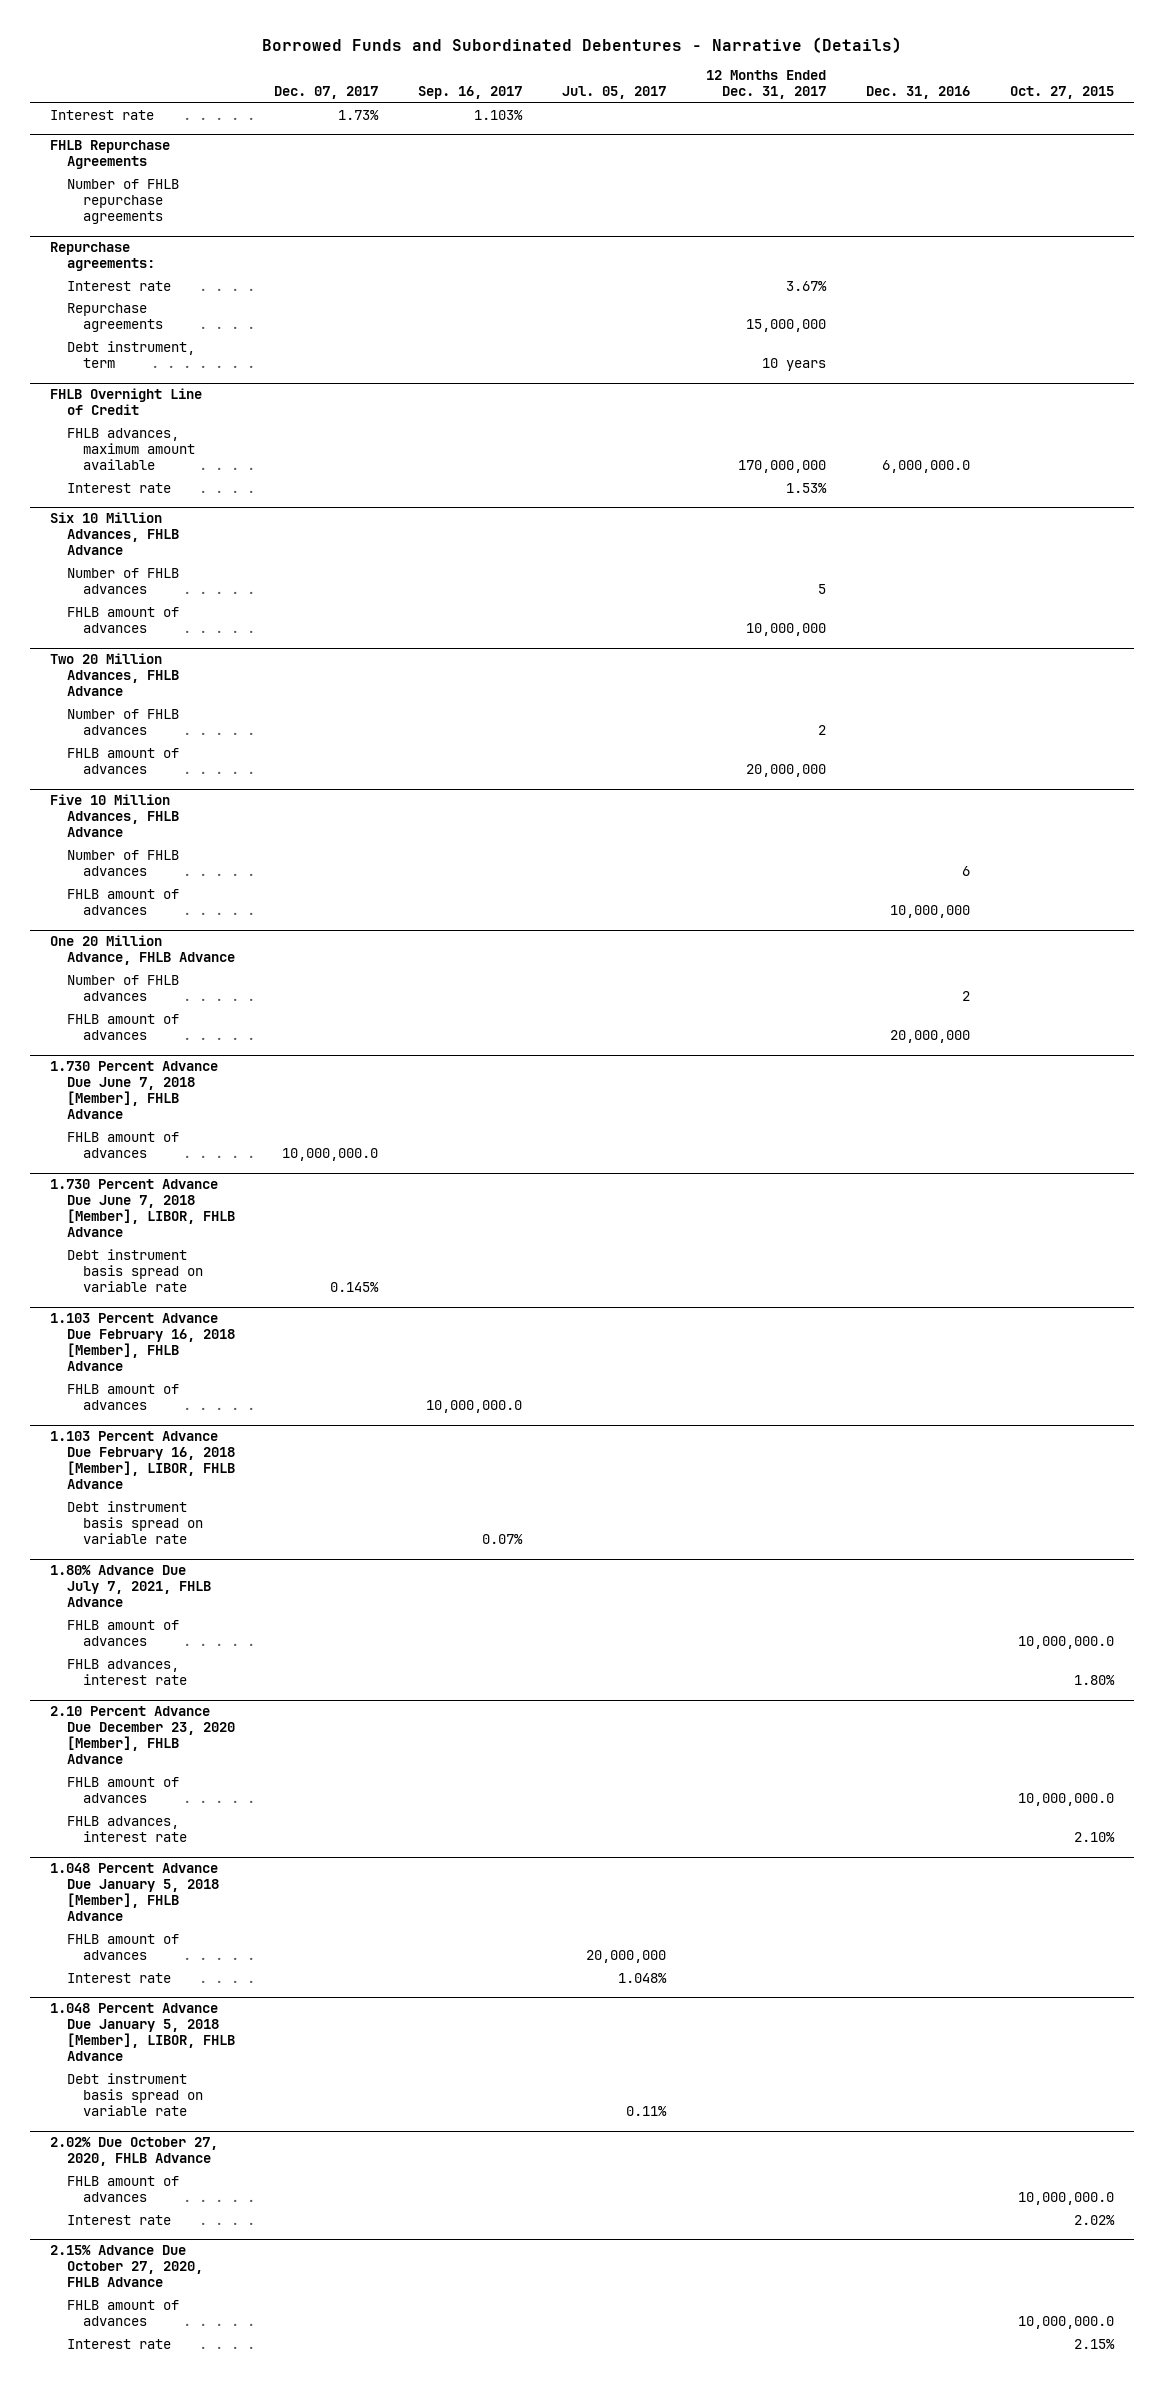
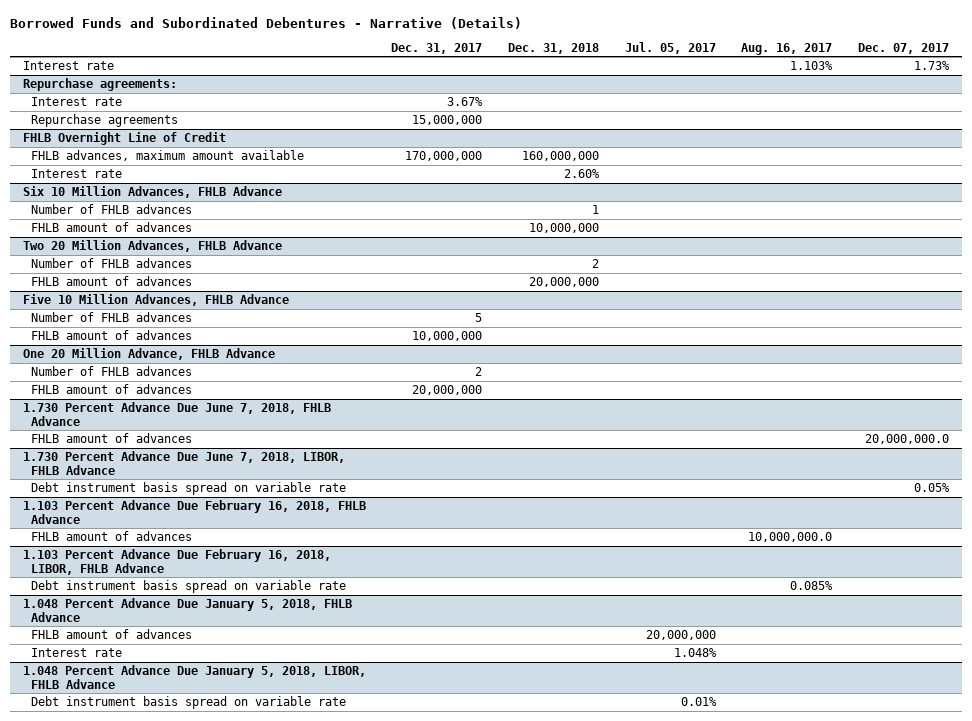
[418,86,523,100] Sep. 16, 2017 -> none
[705,70,826,100] 12 Months Ended Dec. 31, 2017 -> none
[865,86,970,100] Dec. 31, 2016 -> none
[1009,86,1114,100] Oct. 27, 2015 -> none
none -> [391,42,483,54] Dec. 31, 2017
none -> [508,42,600,54] Dec. 31, 2018
none -> [741,42,833,55] Aug. 16, 2017
[49,140,170,170] FHLB Repurchase Agreements -> none
[66,179,179,225] Number of FHLB repurchase agreements -> none
[66,341,195,369] Debt instrument, term -> none
[49,1061,218,1120] 1.730 Percent Advance Due June 7, 2018 [Member], FHLB Advance -> [22,401,331,426] 1.730 Percent Advance Due June 7, 2018, FHLB Advance
[282,1148,379,1162] 10,000,000.0 -> [864,433,949,444] 20,000,000.0
[49,1179,235,1238] 1.730 Percent Advance Due June 7, 2018 [Member], LIBOR, FHLB Advance -> [22,450,345,475] 1.730 Percent Advance Due June 7, 2018, LIBOR, FHLB Advance
[330,1282,380,1293] 0.145% -> [913,482,950,492] 0.05%
[49,1313,235,1372] 1.103 Percent Advance Due February 16, 2018 [Member], FHLB Advance -> [22,499,366,524] 1.103 Percent Advance Due February 16, 2018, FHLB Advance
[49,1431,235,1490] 1.103 Percent Advance Due February 16, 2018 [Member], LIBOR, FHLB Advance -> [22,548,331,575] 1.103 Percent Advance Due February 16, 2018, LIBOR, FHLB Advance
[49,1565,211,1608] 1.80% Advance Due July 7, 2021, FHLB Advance -> none
[66,1620,179,1647] FHLB amount of advances -> none
[66,1659,188,1686] FHLB advances, interest rate -> none
[49,1706,235,1765] 2.10 Percent Advance Due December 23, 2020 [Member], FHLB Advance -> none
[66,1777,179,1804] FHLB amount of advances -> none
[66,1816,188,1843] FHLB advances, interest rate -> none
[49,1863,219,1922] 1.048 Percent Advance Due January 5, 2018 [Member], FHLB Advance -> [22,597,352,622] 1.048 Percent Advance Due January 5, 2018, FHLB Advance
[49,2137,218,2167] 2.02% Due October 27, 2020, FHLB Advance -> none
[66,2176,179,2203] FHLB amount of advances -> none
[66,2215,171,2226] Interest rate -> none
[49,2245,203,2288] 2.15% Advance Due October 27, 2020, FHLB Advance -> none
[66,2300,179,2327] FHLB amount of advances -> none
[66,2339,171,2350] Interest rate -> none
[49,2003,235,2062] 1.048 Percent Advance Due January 5, 2018 [Member], LIBOR, FHLB Advance -> [22,664,366,689] 1.048 Percent Advance Due January 5, 2018, LIBOR, FHLB Advance
[626,2106,668,2117] 0.11% -> [680,696,717,706] 0.01%

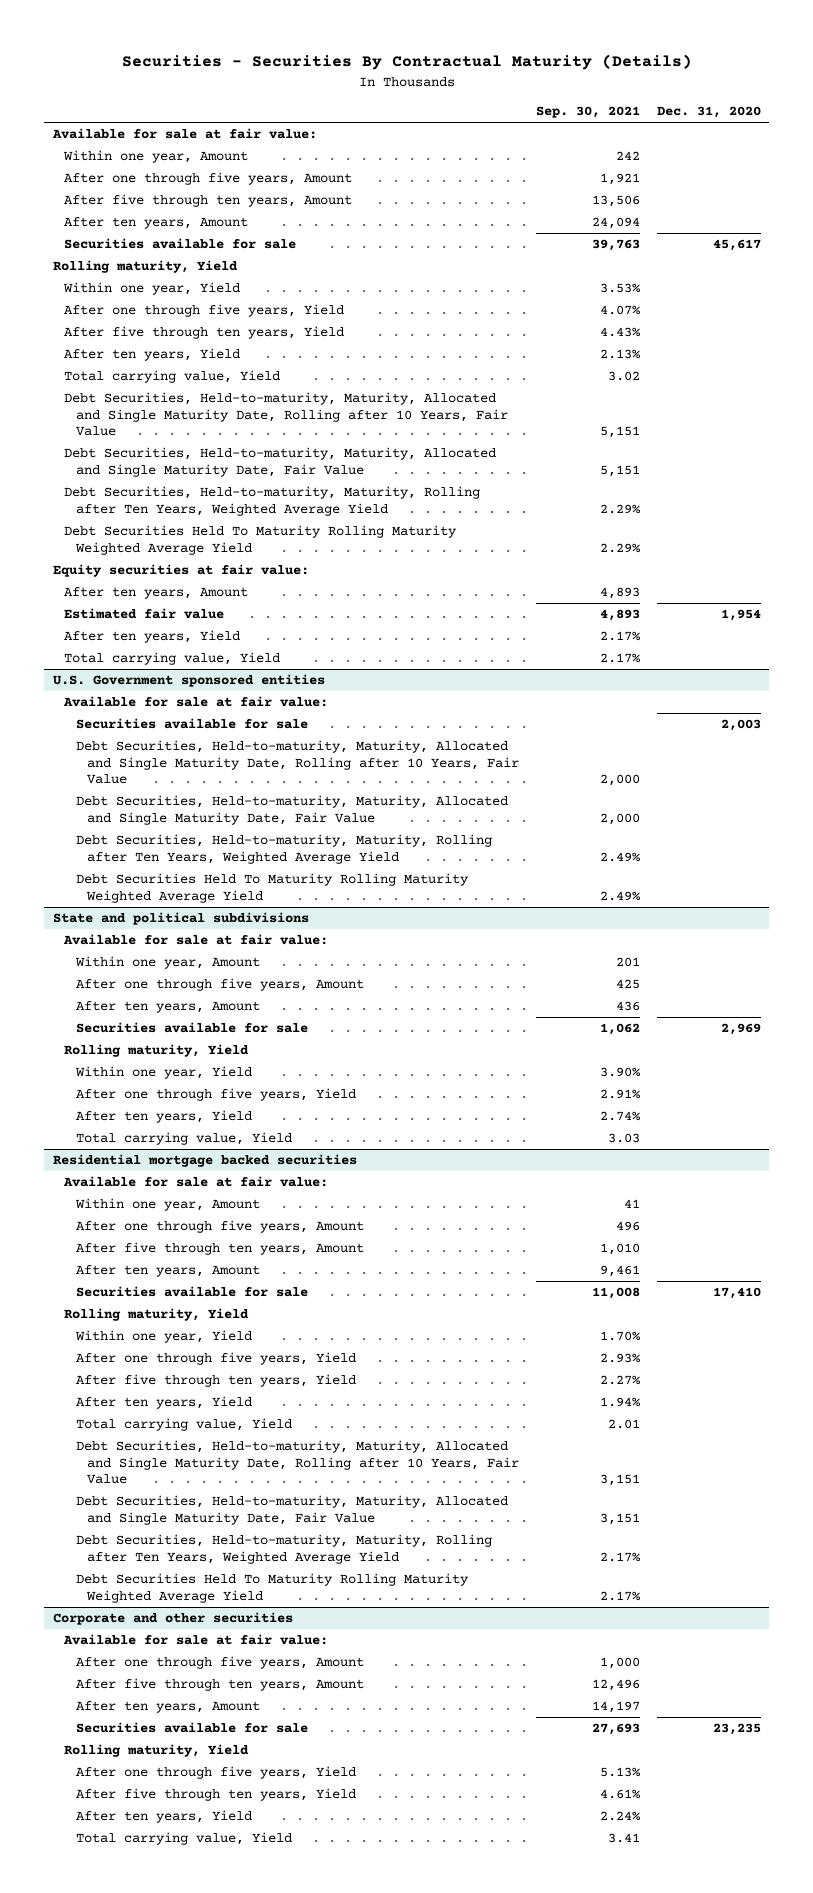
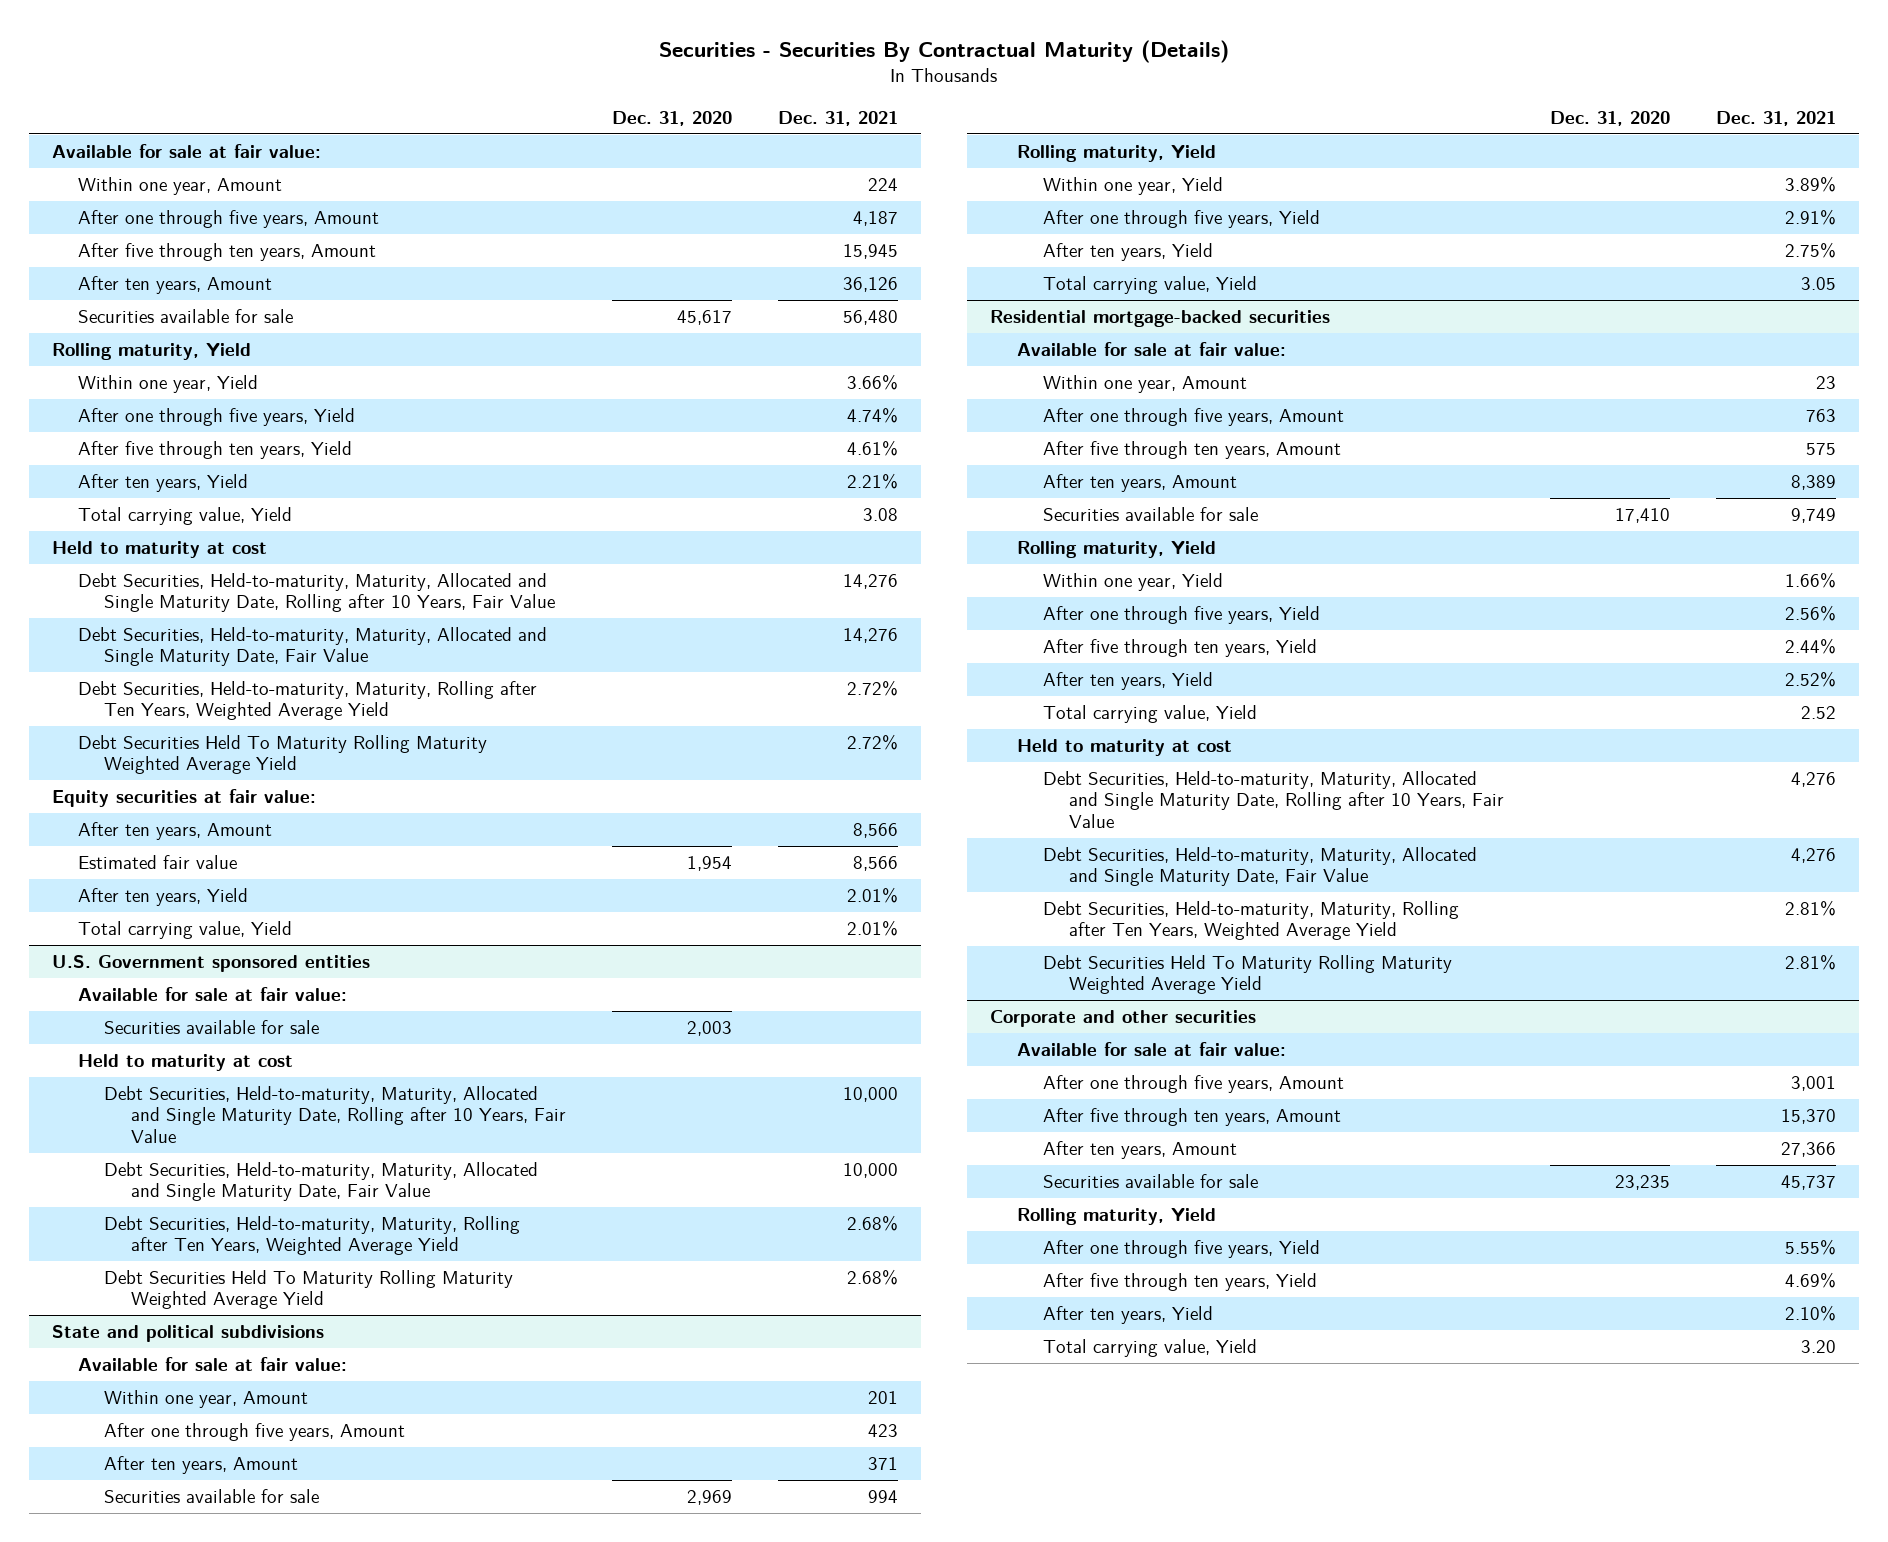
[535,106,640,119] Sep. 30, 2021 -> none
none -> [777,110,898,126] Dec. 31, 2021
none -> [51,540,267,558] Held to maturity at cost
none -> [78,1053,294,1071] Held to maturity at cost
[52,1154,357,1168] Residential mortgage backed securities -> [990,309,1331,327] Residential mortgage-backed securities
none -> [1016,738,1232,756] Held to maturity at cost

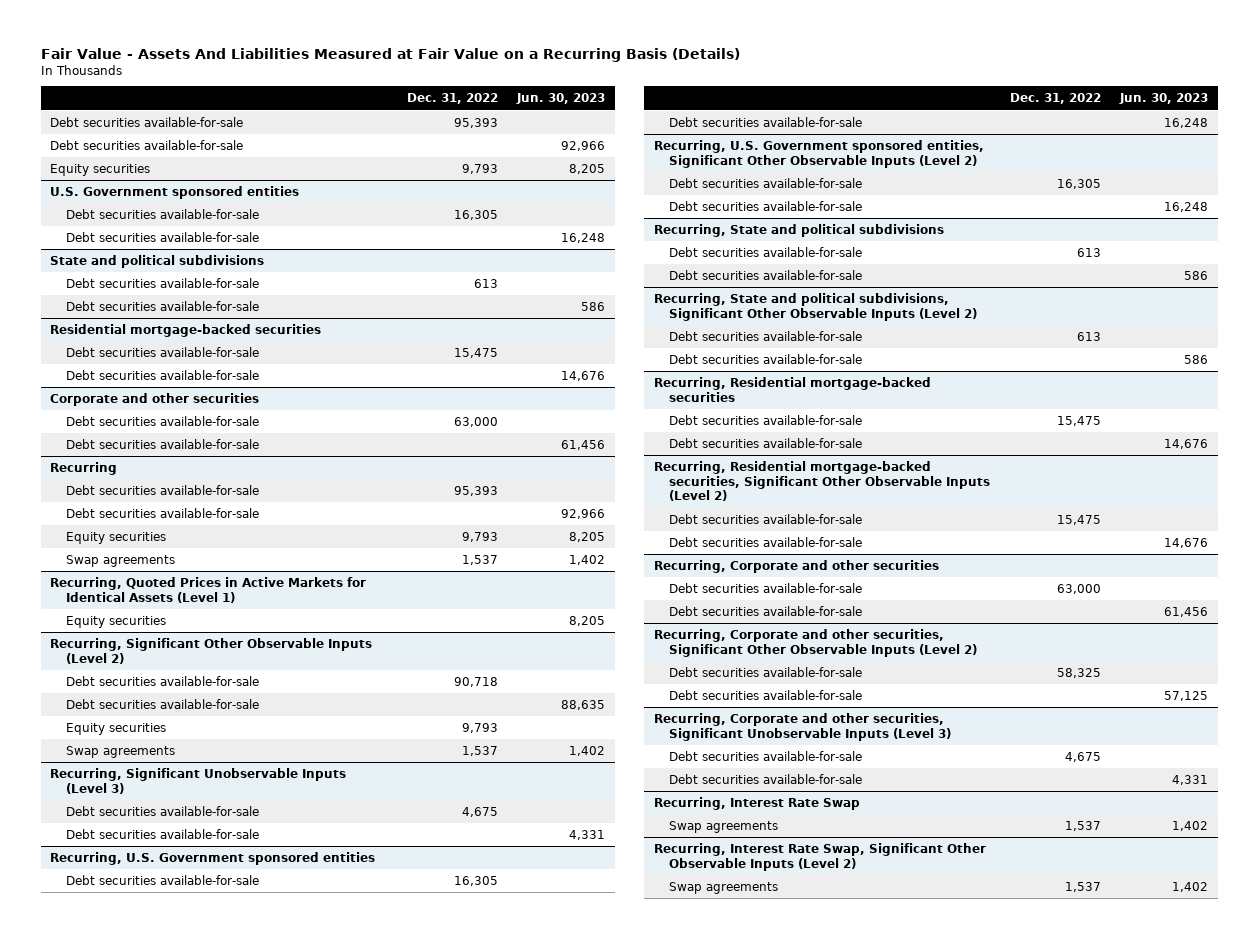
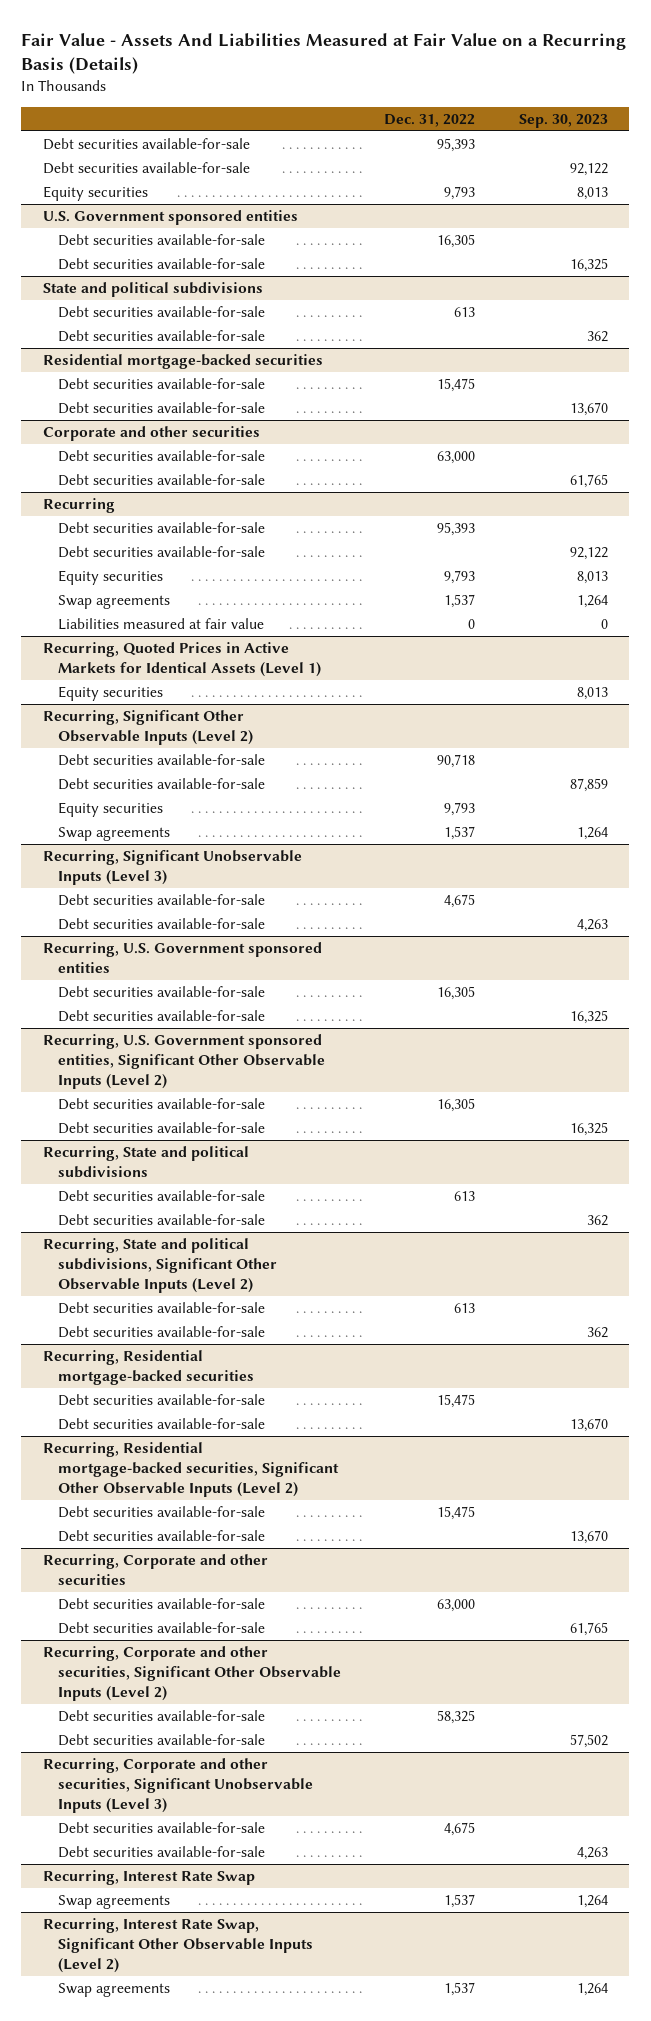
[515,93,605,105] Jun. 30, 2023 -> none
none -> [518,114,608,129] Sep. 30, 2023
none -> [57,618,264,631] Liabilities measured at fair value

